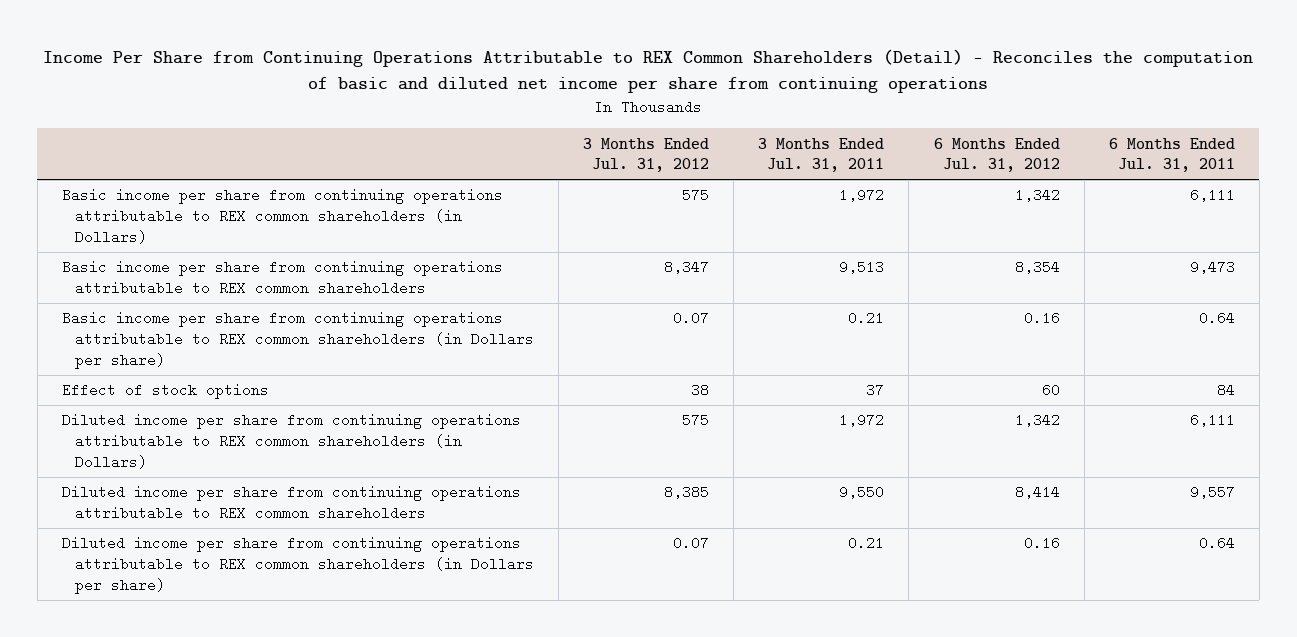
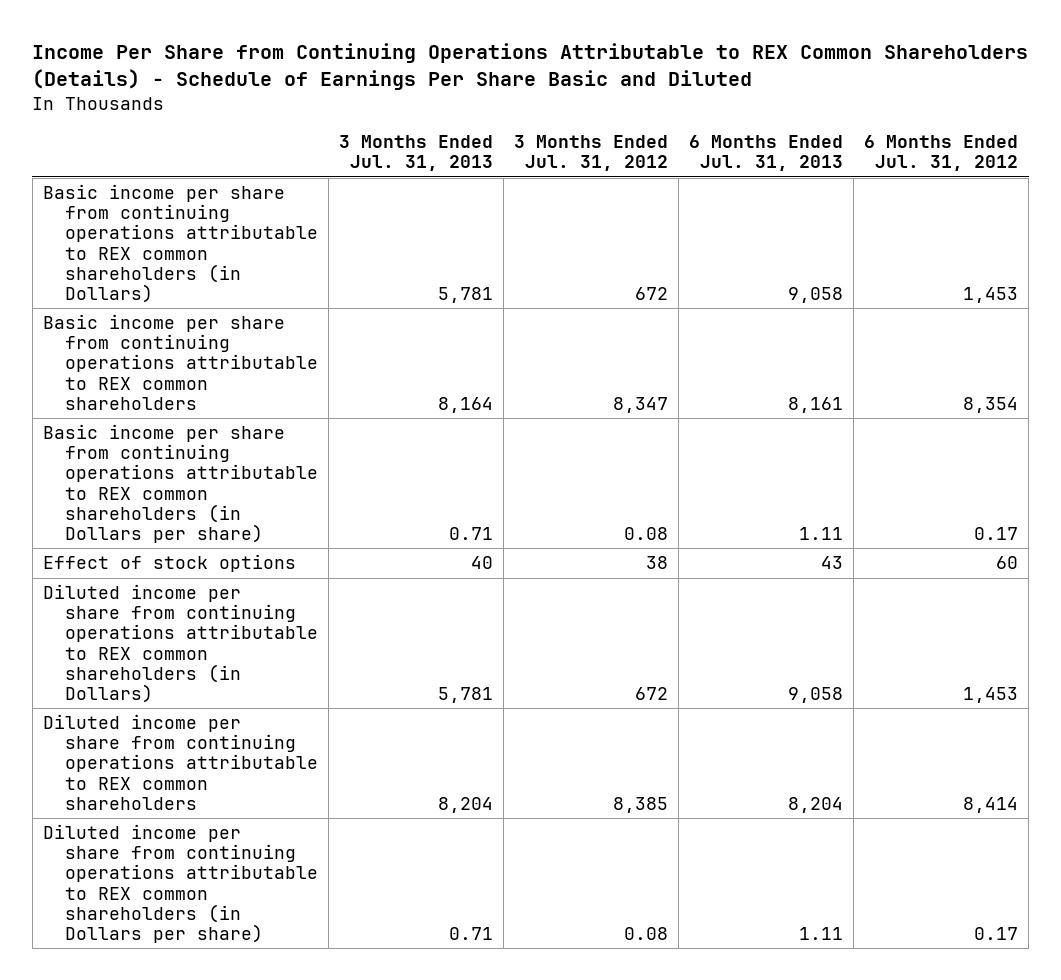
[43,49,1254,94] Income Per Share from Continuing Operations Attributable to REX Common Shareholders (Detail) - Reconciles the computation of basic and diluted net income per share from continuing operations -> [32,43,1029,91] Income Per Share from Continuing Operations Attributable to REX Common Shareholders (Details) - Schedule of Earnings Per Share Basic and Diluted
[758,137,885,173] 3 Months Ended Jul. 31, 2011 -> none
[1108,137,1235,173] 6 Months Ended Jul. 31, 2011 -> none
none -> [339,135,494,172] 3 Months Ended Jul. 31, 2013
none -> [689,135,844,172] 6 Months Ended Jul. 31, 2013
[682,188,710,203] 575 -> [635,286,669,300] 672
[1014,188,1060,203] 1,342 -> [963,286,1019,303] 1,453
[673,311,710,326] 0.07 -> [624,526,669,540] 0.08
[1023,311,1060,326] 0.16 -> [974,526,1019,540] 0.17
[682,413,710,428] 575 -> [635,686,669,700] 672
[1014,413,1060,428] 1,342 -> [963,686,1019,703] 1,453
[673,536,710,551] 0.07 -> [624,926,669,940] 0.08
[1023,536,1060,551] 0.16 -> [974,926,1019,940] 0.17

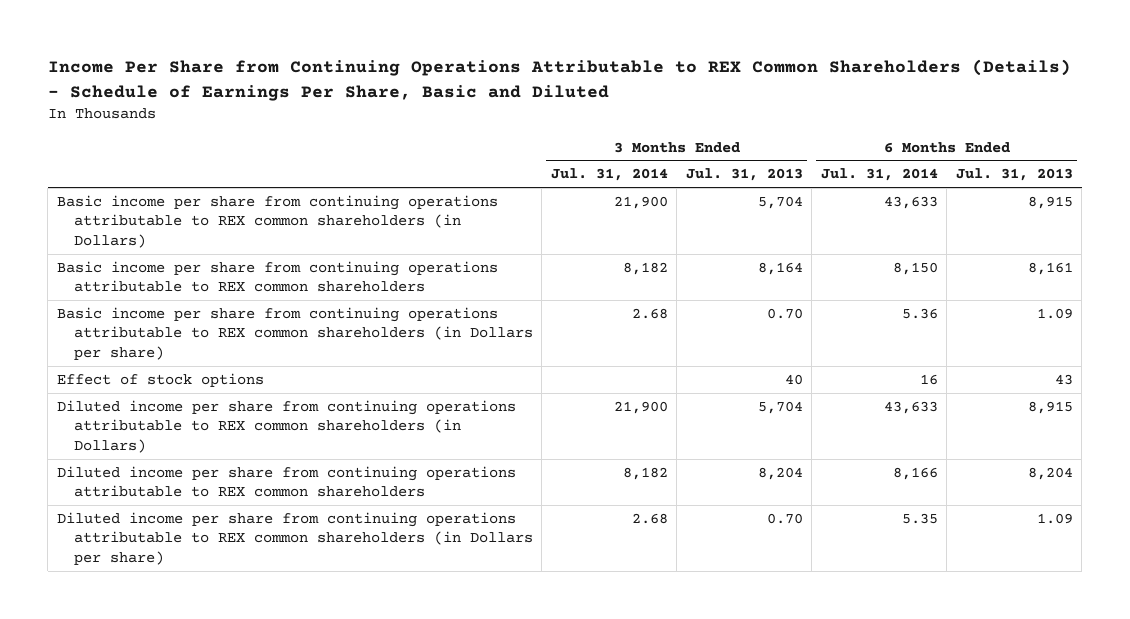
[32,43,1029,91] Income Per Share from Continuing Operations Attributable to REX Common Shareholders (Details) - Schedule of Earnings Per Share Basic and Diluted -> [47,59,1071,101] Income Per Share from Continuing Operations Attributable to REX Common Shareholders (Details) - Schedule of Earnings Per Share, Basic and Diluted
[514,135,669,172] 3 Months Ended Jul. 31, 2012 -> none
[864,135,1019,172] 6 Months Ended Jul. 31, 2012 -> none
none -> [550,168,668,182] Jul. 31, 2014
none -> [820,168,938,182] Jul. 31, 2014
[438,286,494,303] 5,781 -> [757,195,803,209] 5,704
[788,286,844,303] 9,058 -> [1027,195,1073,209] 8,915
[449,526,494,540] 0.71 -> [766,307,803,319] 0.70
[799,526,844,540] 1.11 -> [1036,307,1073,319] 1.09
[438,686,494,703] 5,781 -> [757,400,803,414] 5,704
[788,686,844,703] 9,058 -> [1027,400,1073,414] 8,915
[449,926,494,940] 0.71 -> [766,512,803,524] 0.70
[799,926,844,940] 1.11 -> [1036,512,1073,524] 1.09

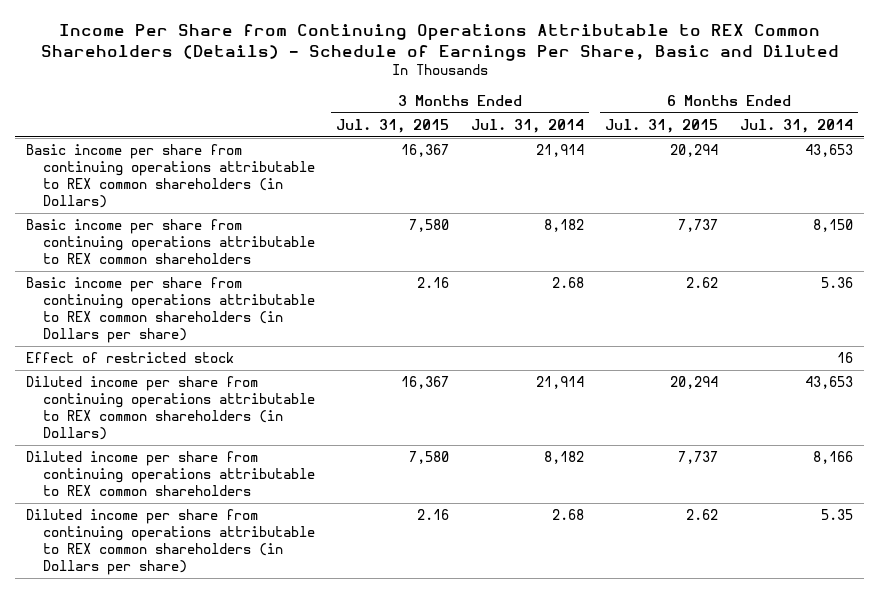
[685,168,803,182] Jul. 31, 2013 -> none
[955,168,1073,182] Jul. 31, 2013 -> none
none -> [336,118,450,133] Jul. 31, 2015
none -> [605,118,719,133] Jul. 31, 2015
[613,195,668,209] 21,900 -> [535,144,584,158] 21,914
[883,195,938,209] 43,633 -> [805,144,854,158] 43,653
[56,372,264,387] Effect of stock options -> [26,352,235,364] Effect of restricted stock
[613,400,668,414] 21,900 -> [535,376,584,390] 21,914
[883,400,938,414] 43,633 -> [805,376,854,390] 43,653

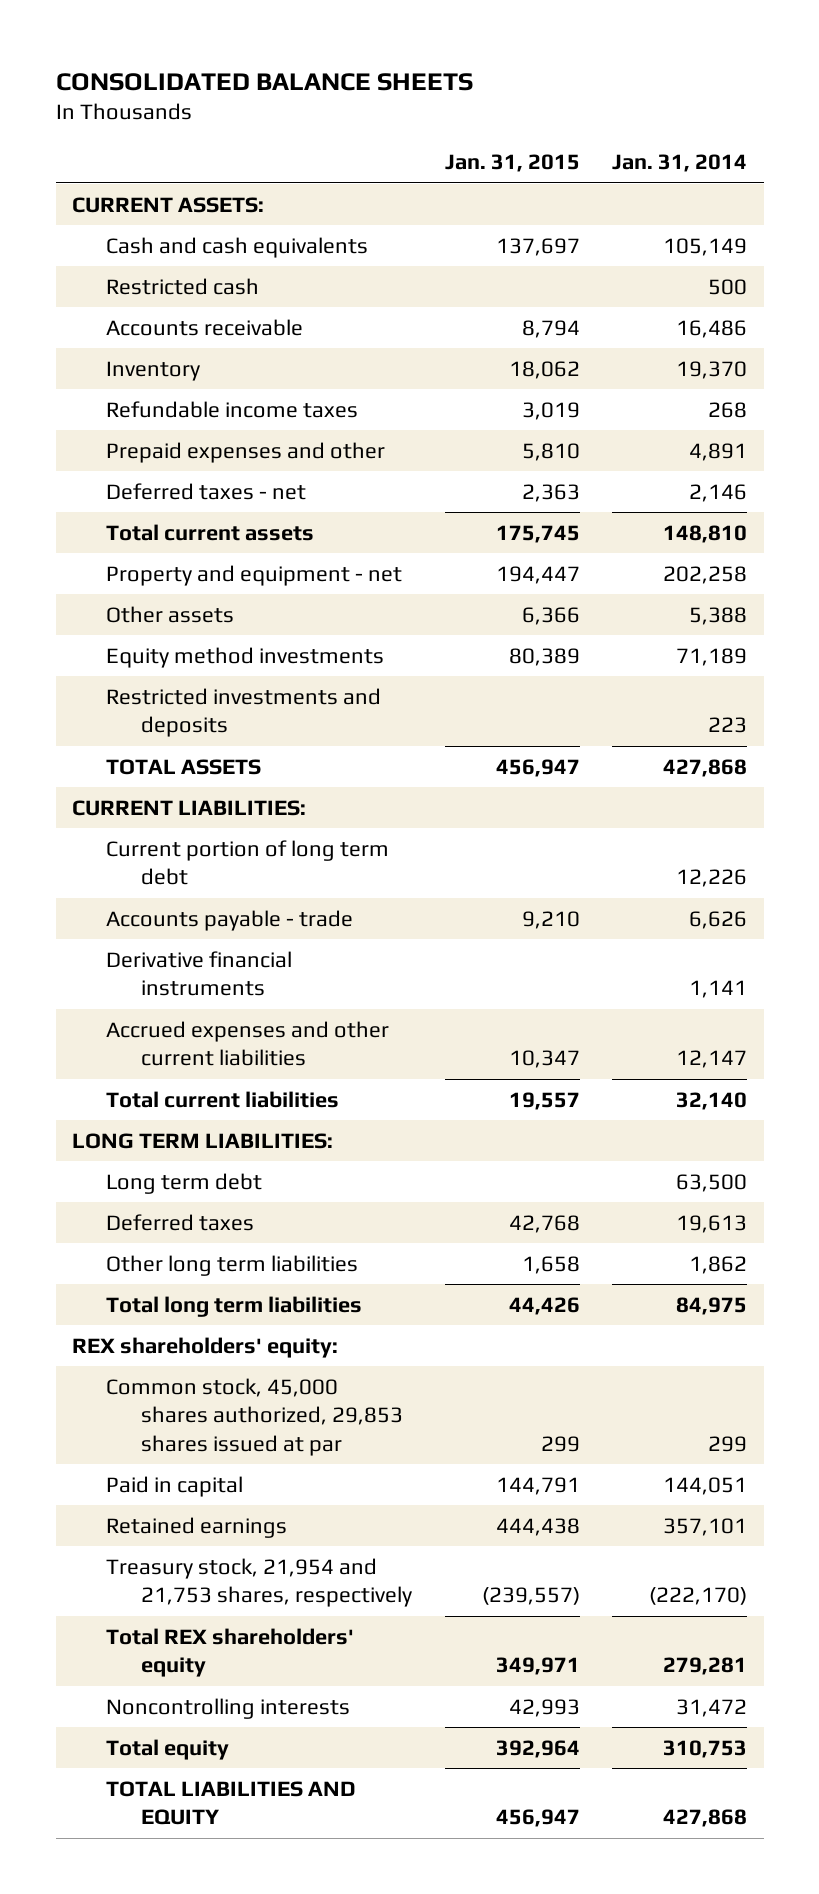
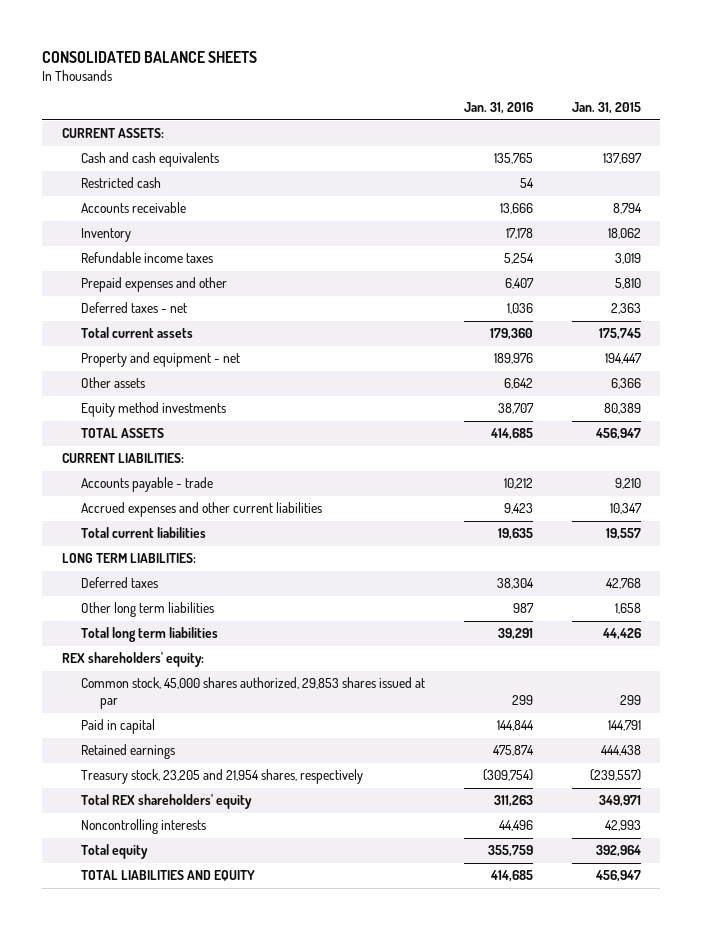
[612,154,748,173] Jan. 31, 2014 -> none
none -> [463,101,533,114] Jan. 31, 2016
[106,687,382,738] Restricted investments and deposits -> none
[106,839,390,886] Current portion of long term debt -> none
[106,950,293,997] Derivative financial instruments -> none
[106,1172,263,1194] Long term debt -> none
[106,1557,412,1608] Treasury stock, 21,954 and 21,753 shares, respectively -> [81,769,364,785] Treasury stock, 23,205 and 21,954 shares, respectively

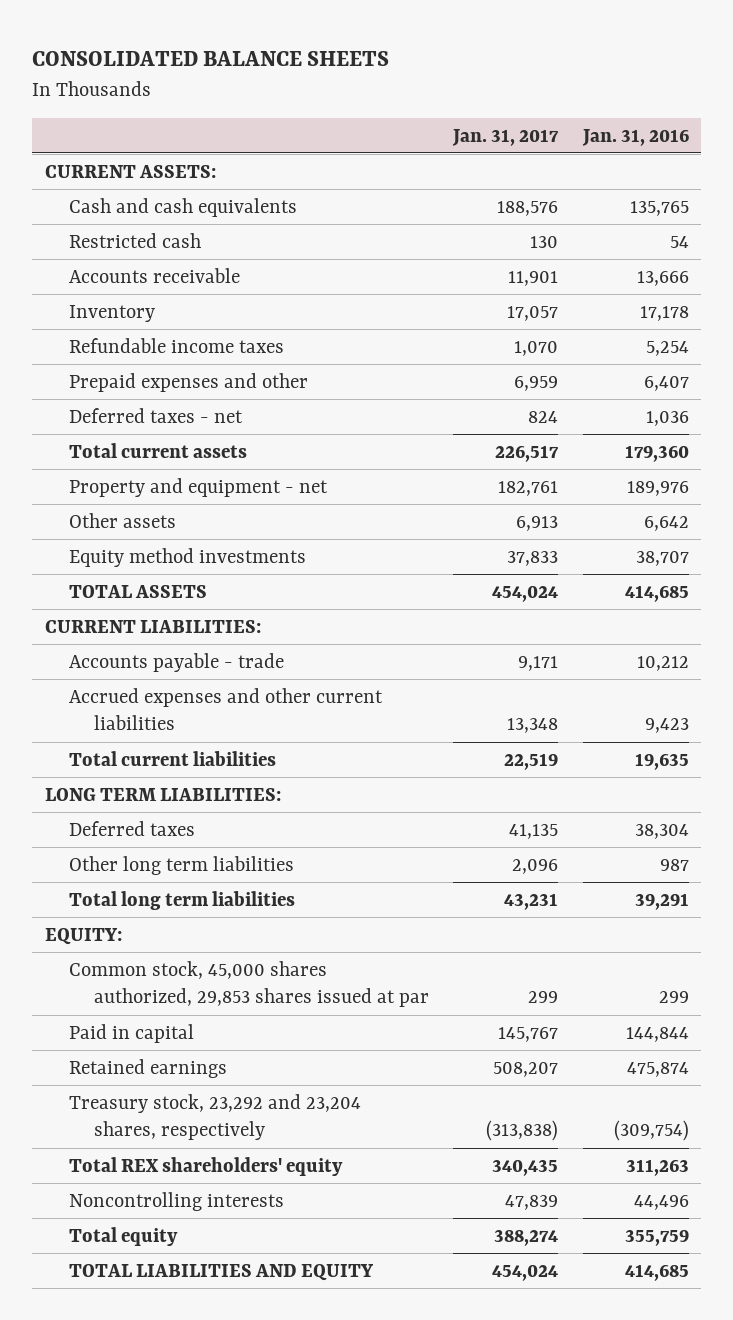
[571,101,641,114] Jan. 31, 2015 -> none
none -> [452,128,560,146] Jan. 31, 2017
[61,652,204,668] REX shareholders' equity: -> none
none -> [44,927,122,945] EQUITY:
[81,769,364,785] Treasury stock, 23,205 and 21,954 shares, respectively -> [69,1093,362,1141] Treasury stock, 23,292 and 23,204 shares, respectively

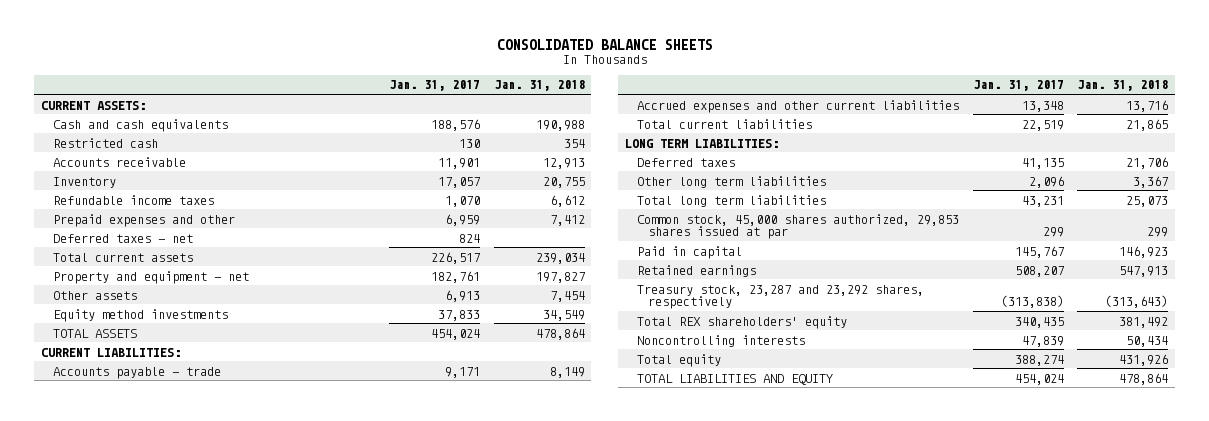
[581,128,689,146] Jan. 31, 2016 -> none
none -> [493,80,585,92] Jan. 31, 2018
[44,927,122,945] EQUITY: -> none
[69,1093,362,1141] Treasury stock, 23,292 and 23,204 shares, respectively -> [636,284,924,309] Treasury stock, 23,287 and 23,292 shares, respectively

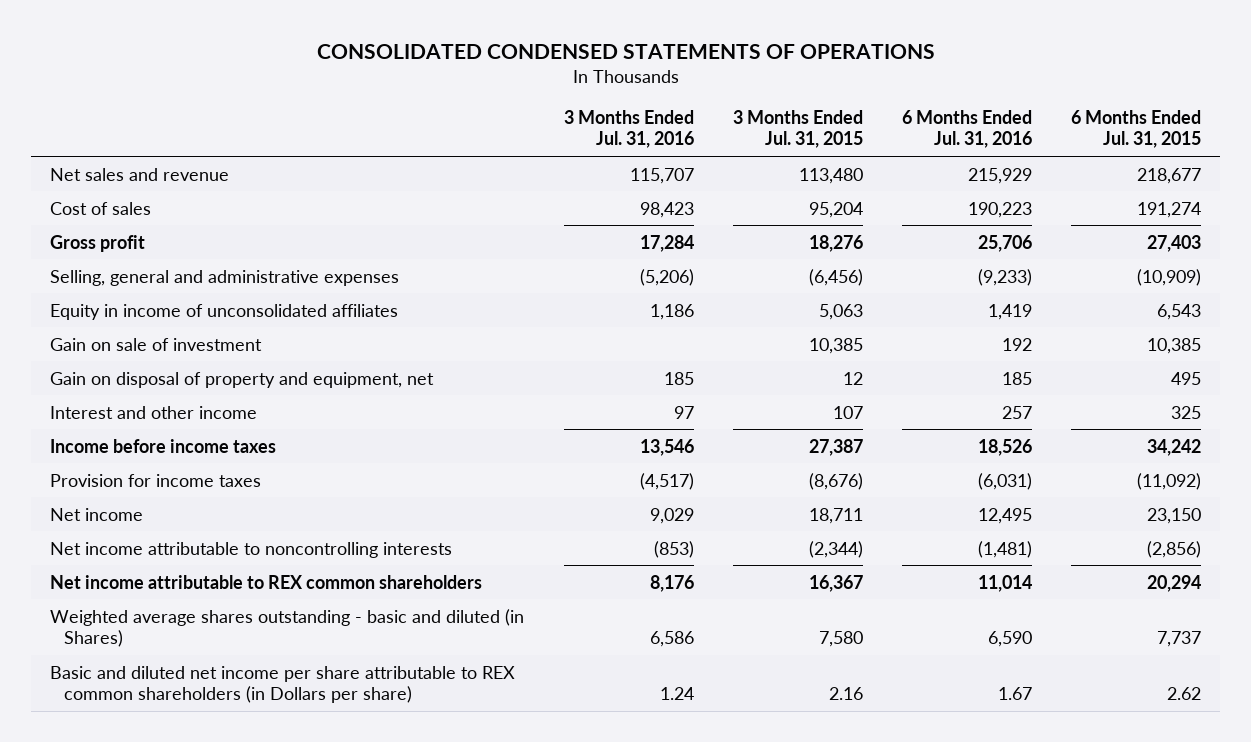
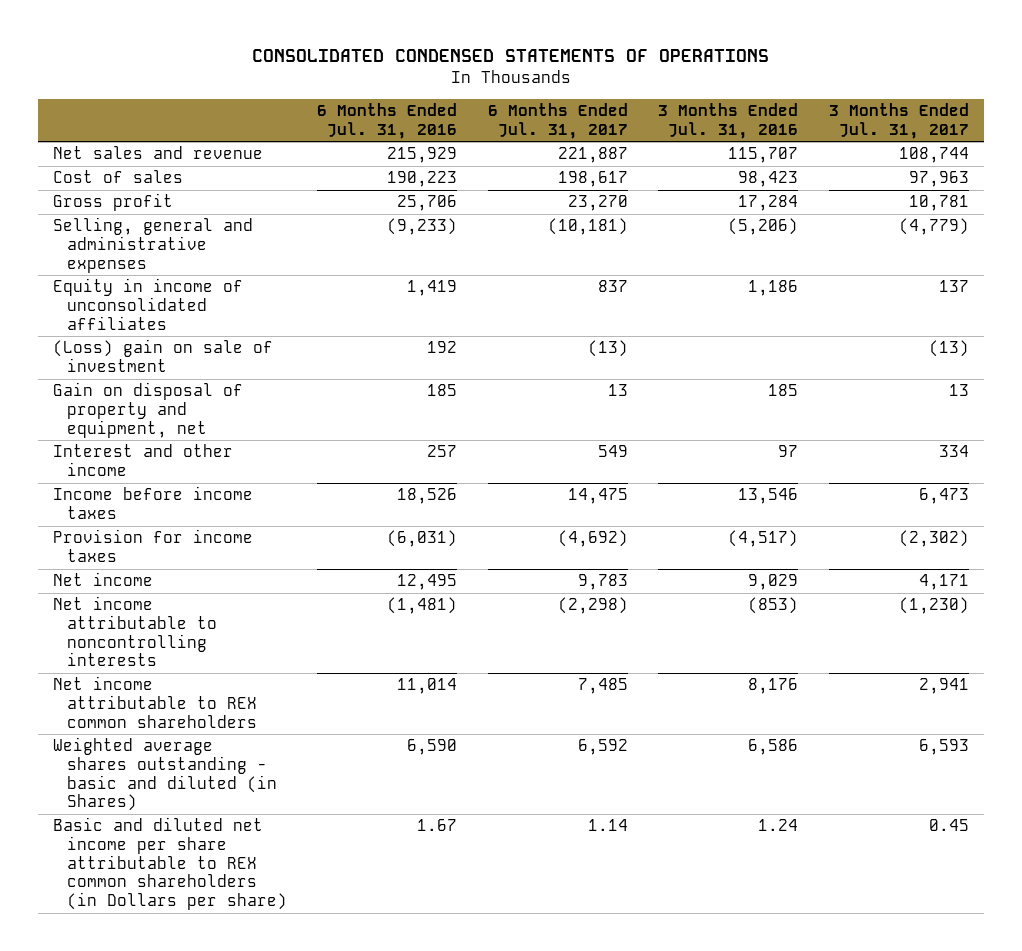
[732,109,863,149] 3 Months Ended Jul. 31, 2015 -> none
[1070,109,1201,149] 6 Months Ended Jul. 31, 2015 -> none
none -> [487,103,628,139] 6 Months Ended Jul. 31, 2017
none -> [828,103,969,139] 3 Months Ended Jul. 31, 2017
[50,337,263,351] Gain on sale of investment -> [53,339,274,373] (Loss) gain on sale of investment

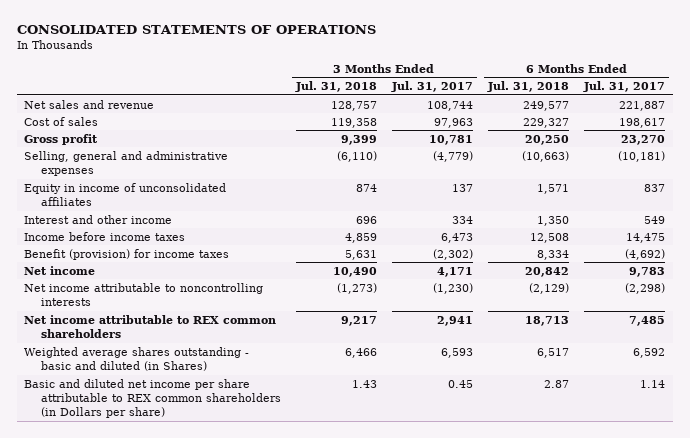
[252,49,770,63] CONSOLIDATED CONDENSED STATEMENTS OF OPERATIONS -> [16,24,376,34] CONSOLIDATED STATEMENTS OF OPERATIONS
[317,103,458,139] 6 Months Ended Jul. 31, 2016 -> none
[658,103,799,139] 3 Months Ended Jul. 31, 2016 -> none
none -> [294,81,377,93] Jul. 31, 2018
none -> [486,81,569,93] Jul. 31, 2018
[53,339,274,373] (Loss) gain on sale of investment -> none
[53,382,244,438] Gain on disposal of property and equipment, net -> none
[53,529,254,563] Provision for income taxes -> [24,248,230,260] Benefit (provision) for income taxes

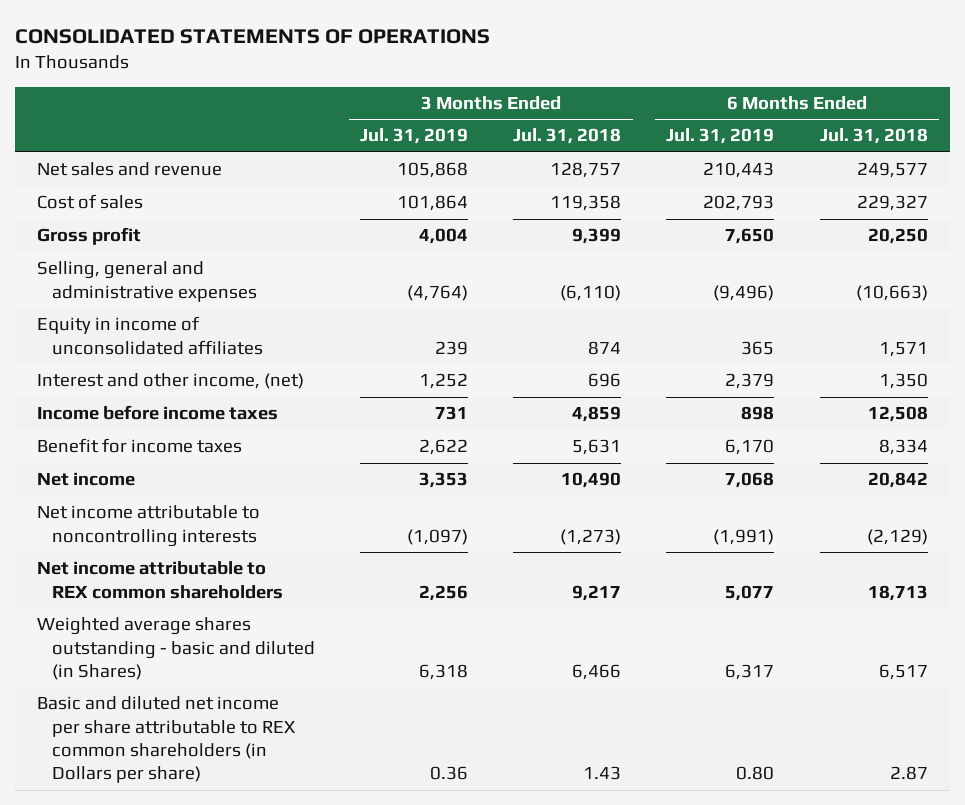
[390,81,473,93] Jul. 31, 2017 -> none
[583,81,666,93] Jul. 31, 2017 -> none
none -> [360,128,469,145] Jul. 31, 2019
none -> [666,128,775,145] Jul. 31, 2019
[24,214,173,224] Interest and other income -> [37,373,305,390] Interest and other income, (net)
[24,248,230,260] Benefit (provision) for income taxes -> [37,438,243,454] Benefit for income taxes

